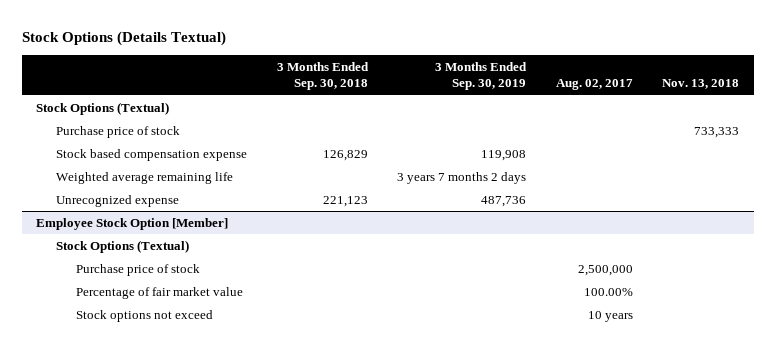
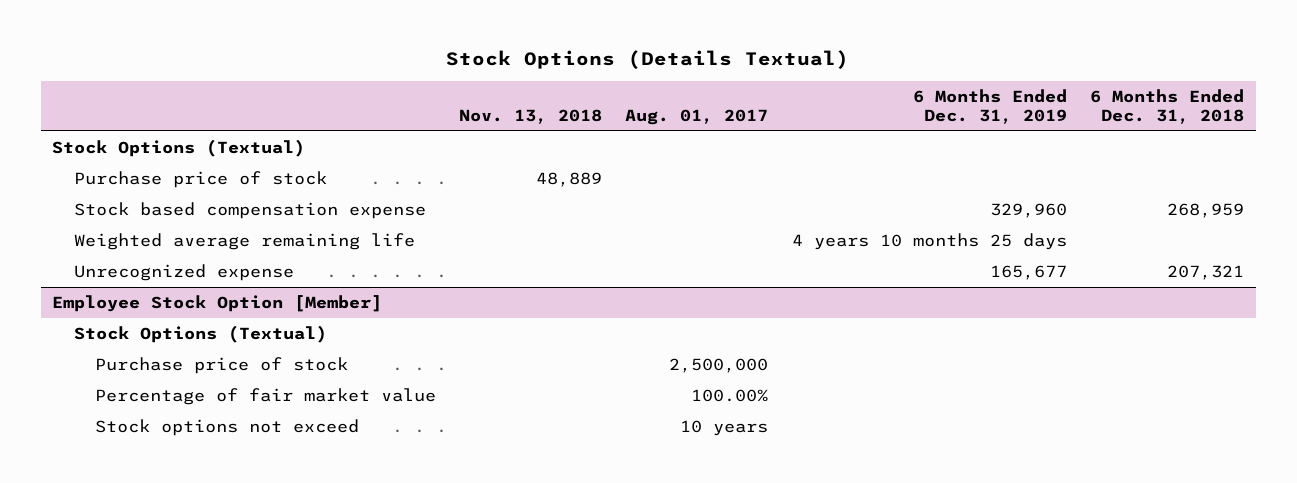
[276,61,369,91] 3 Months Ended Sep. 30, 2018 -> none
[435,61,528,91] 3 Months Ended Sep. 30, 2019 -> none
[555,79,633,91] Aug. 02, 2017 -> none
none -> [625,109,769,126] Aug. 01, 2017
none -> [912,89,1067,125] 6 Months Ended Dec. 31, 2019
none -> [1090,89,1245,125] 6 Months Ended Dec. 31, 2018
[694,126,740,138] 733,333 -> [536,171,603,187] 48,889

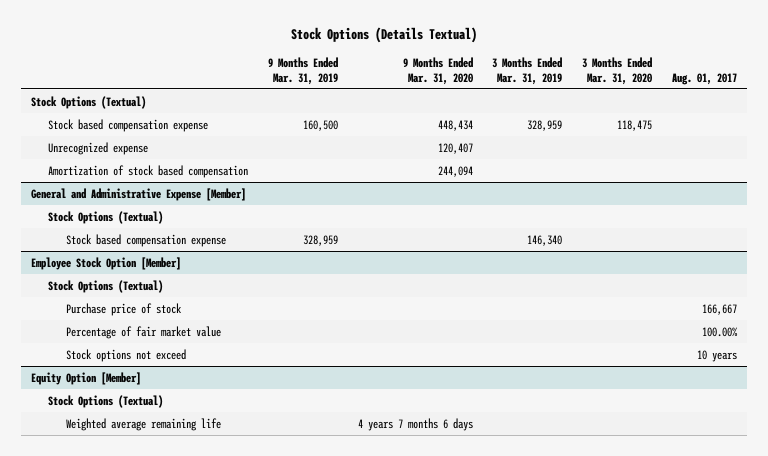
[459,109,603,125] Nov. 13, 2018 -> none
[912,89,1067,125] 6 Months Ended Dec. 31, 2019 -> none
[1090,89,1245,125] 6 Months Ended Dec. 31, 2018 -> none
none -> [267,57,338,85] 9 Months Ended Mar. 31, 2019
none -> [402,57,473,85] 9 Months Ended Mar. 31, 2020
none -> [492,57,563,85] 3 Months Ended Mar. 31, 2019
none -> [582,57,653,85] 3 Months Ended Mar. 31, 2020
[73,170,327,188] Purchase price of stock -> none
[73,232,415,250] Weighted average remaining life -> none
none -> [48,164,249,178] Amortization of stock based compensation
none -> [30,187,246,201] General and Administrative Expense [Member]
none -> [48,210,164,224] Stock Options (Textual)
none -> [65,233,226,247] Stock based compensation expense
[669,357,769,373] 2,500,000 -> [702,303,738,315] 166,667
none -> [30,371,141,385] Equity Option [Member]
none -> [48,394,164,408] Stock Options (Textual)
none -> [65,417,221,431] Weighted average remaining life

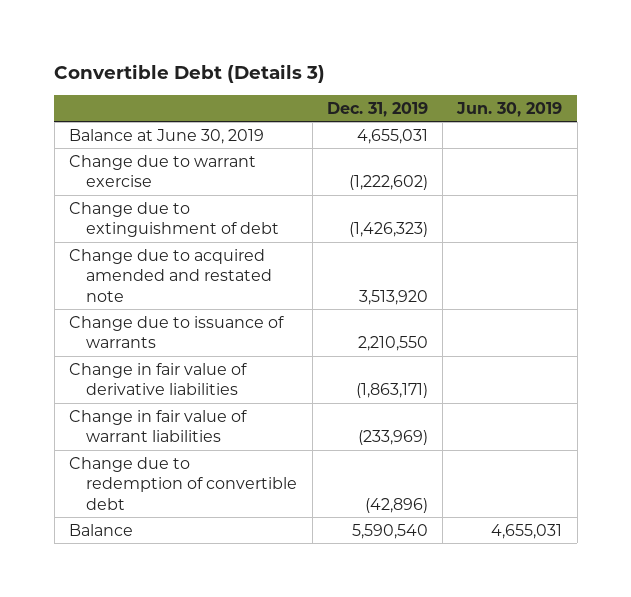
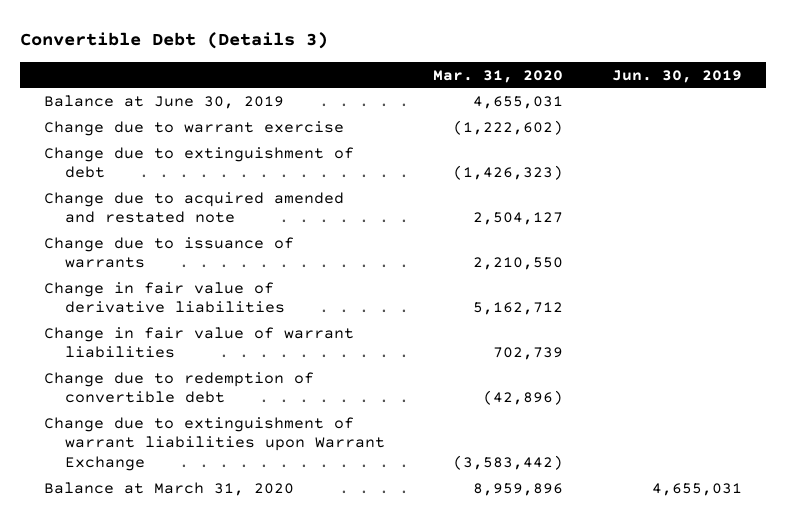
[326,102,428,118] Dec. 31, 2019 -> none
none -> [433,69,564,83] Mar. 31, 2020
none -> [44,416,385,472] Change due to extinguishment of warrant liabilities upon Warrant Exchange
[68,523,133,536] Balance -> [44,481,295,496] Balance at March 31, 2020

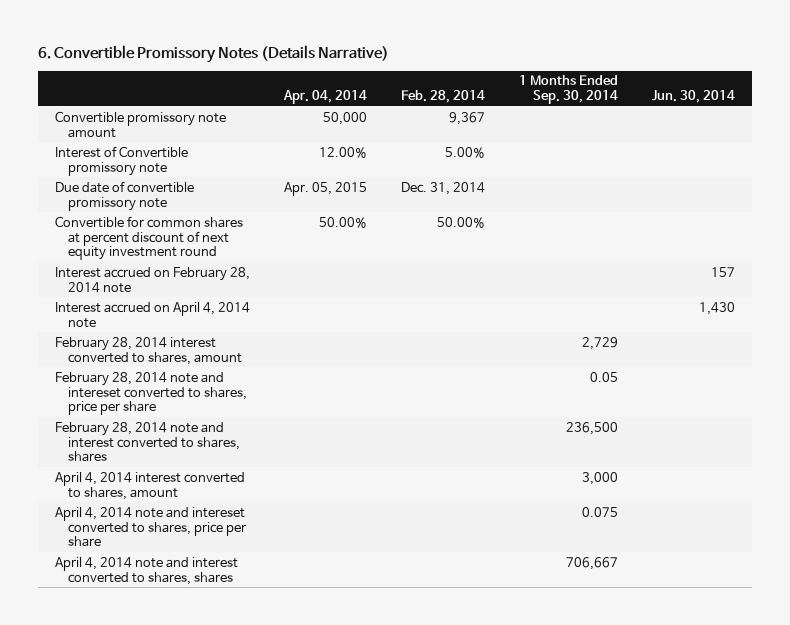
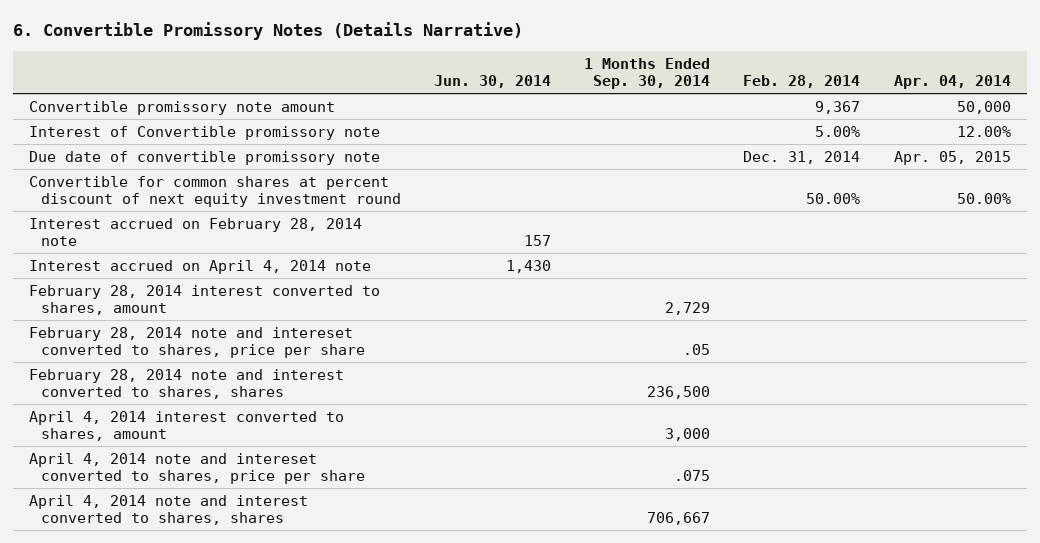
[590,371,619,382] 0.05 -> [683,344,711,356] .05
[582,506,619,517] 0.075 -> [674,470,711,482] .075

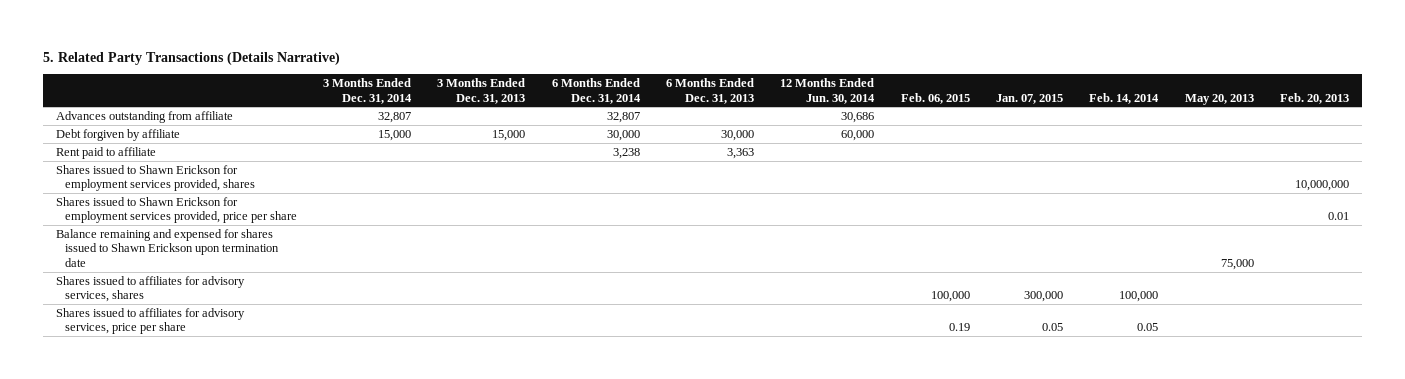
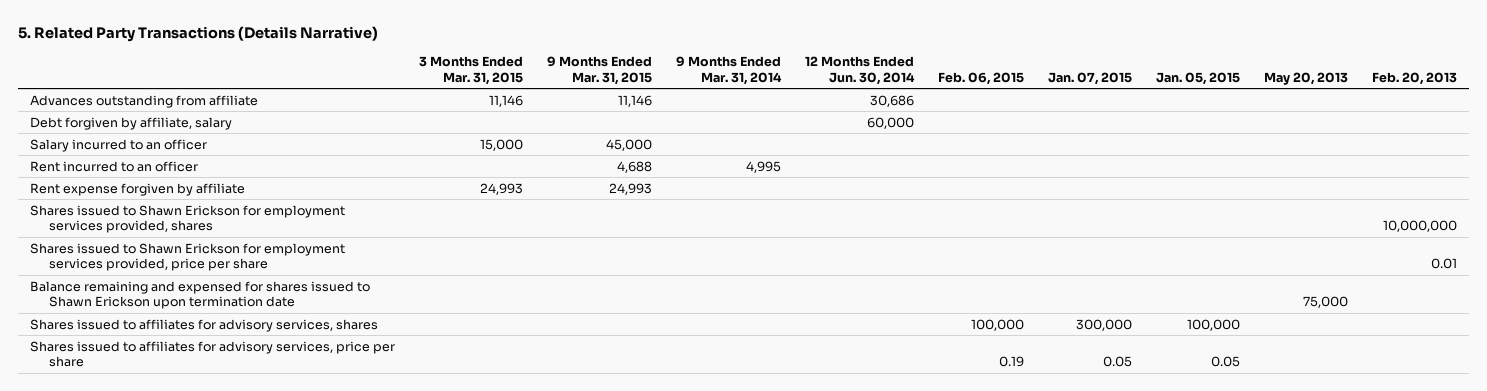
[322,78,412,104] 3 Months Ended Dec. 31, 2014 -> none
[437,78,526,104] 3 Months Ended Dec. 31, 2013 -> none
[551,78,641,104] 6 Months Ended Dec. 31, 2014 -> none
[665,78,754,104] 6 Months Ended Dec. 31, 2013 -> none
[1089,92,1160,104] Feb. 14, 2014 -> none
none -> [419,56,524,85] 3 Months Ended Mar. 31, 2015
none -> [547,56,653,85] 9 Months Ended Mar. 31, 2015
none -> [675,56,782,85] 9 Months Ended Mar. 31, 2014
none -> [1155,71,1240,85] Jan. 05, 2015
[55,146,156,159] Rent paid to affiliate -> none
[55,128,180,141] Debt forgiven by affiliate -> [30,116,233,130] Debt forgiven by affiliate, salary
none -> [30,138,208,152] Salary incurred to an officer
none -> [30,160,199,172] Rent incurred to an officer
none -> [30,182,246,196] Rent expense forgiven by affiliate

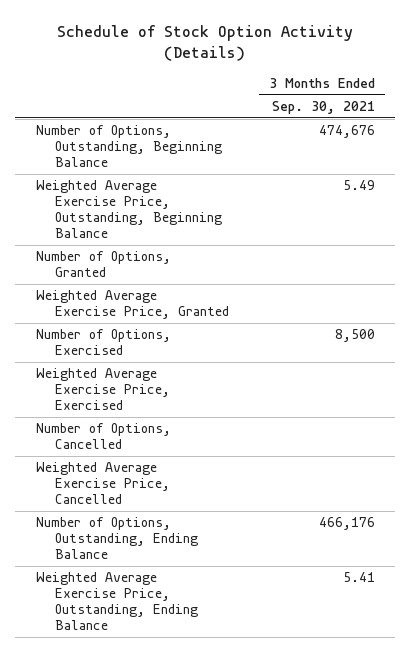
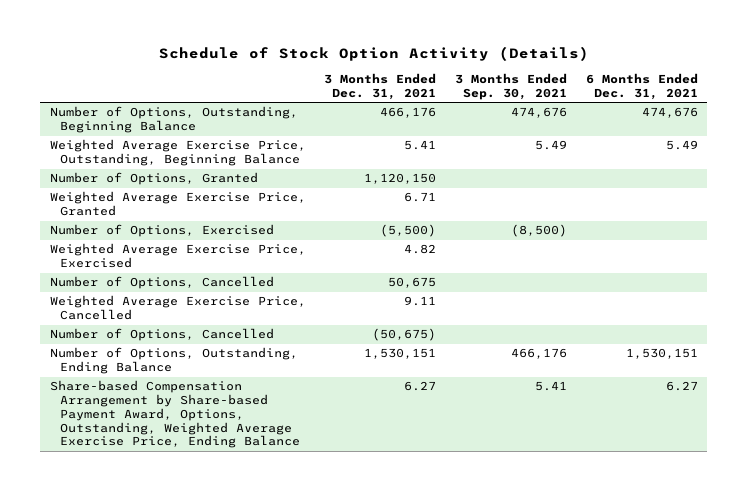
none -> [324,73,437,101] 3 Months Ended Dec. 31, 2021
none -> [585,73,698,101] 6 Months Ended Dec. 31, 2021
[335,329,376,343] 8,500 -> [510,224,567,238] (8,500)
none -> [49,328,274,342] Number of Options, Cancelled
[35,572,198,631] Weighted Average Exercise Price, Outstanding, Ending Balance -> [49,380,300,449] Share-based Compensation Arrangement by Share-based Payment Award, Options, Outstanding, Weighted Average Exercise Price, Ending Balance

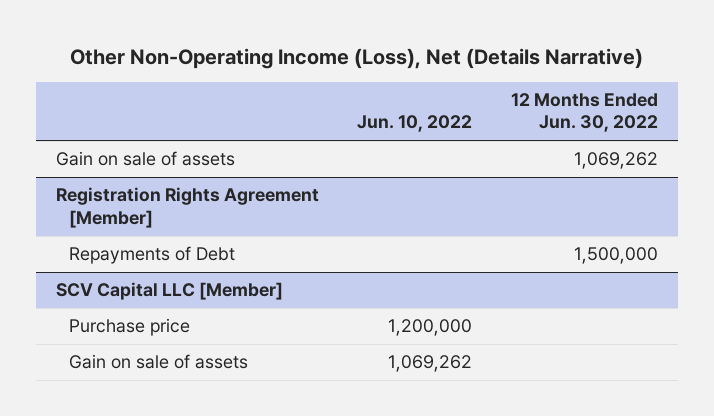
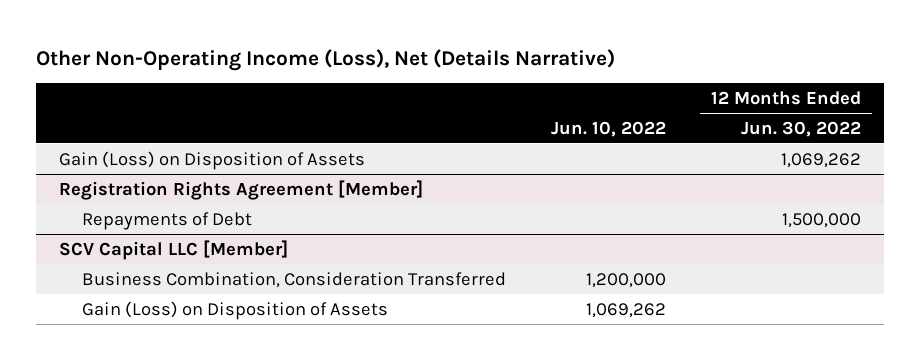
[55,151,235,167] Gain on sale of assets -> [58,150,365,170] Gain (Loss) on Disposition of Assets
[69,318,191,337] Purchase price -> [81,271,506,288] Business Combination, Consideration Transferred
[69,354,249,370] Gain on sale of assets -> [81,300,388,320] Gain (Loss) on Disposition of Assets

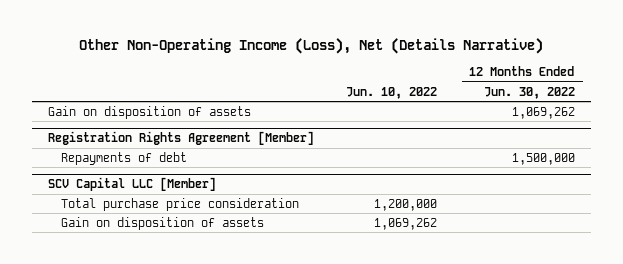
[58,150,365,170] Gain (Loss) on Disposition of Assets -> [48,105,252,119] Gain on disposition of assets
[81,211,252,230] Repayments of Debt -> [61,151,188,165] Repayments of debt
[81,271,506,288] Business Combination, Consideration Transferred -> [61,197,300,211] Total purchase price consideration
[81,300,388,320] Gain (Loss) on Disposition of Assets -> [61,216,265,230] Gain on disposition of assets

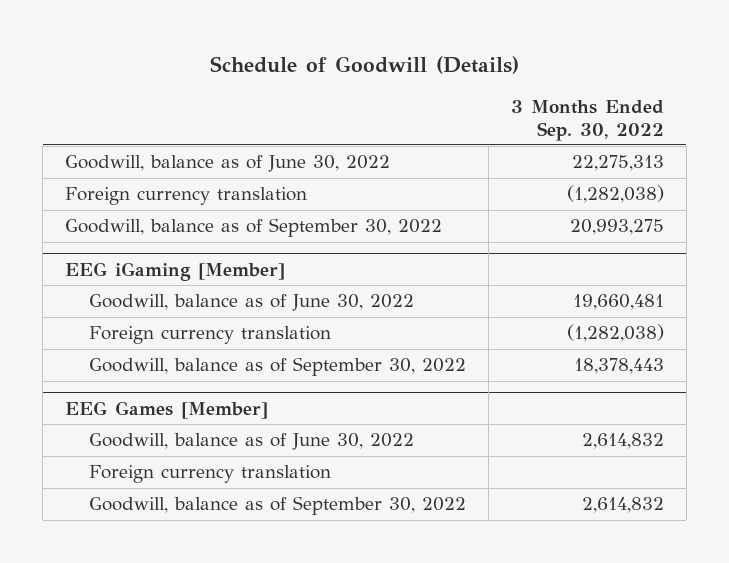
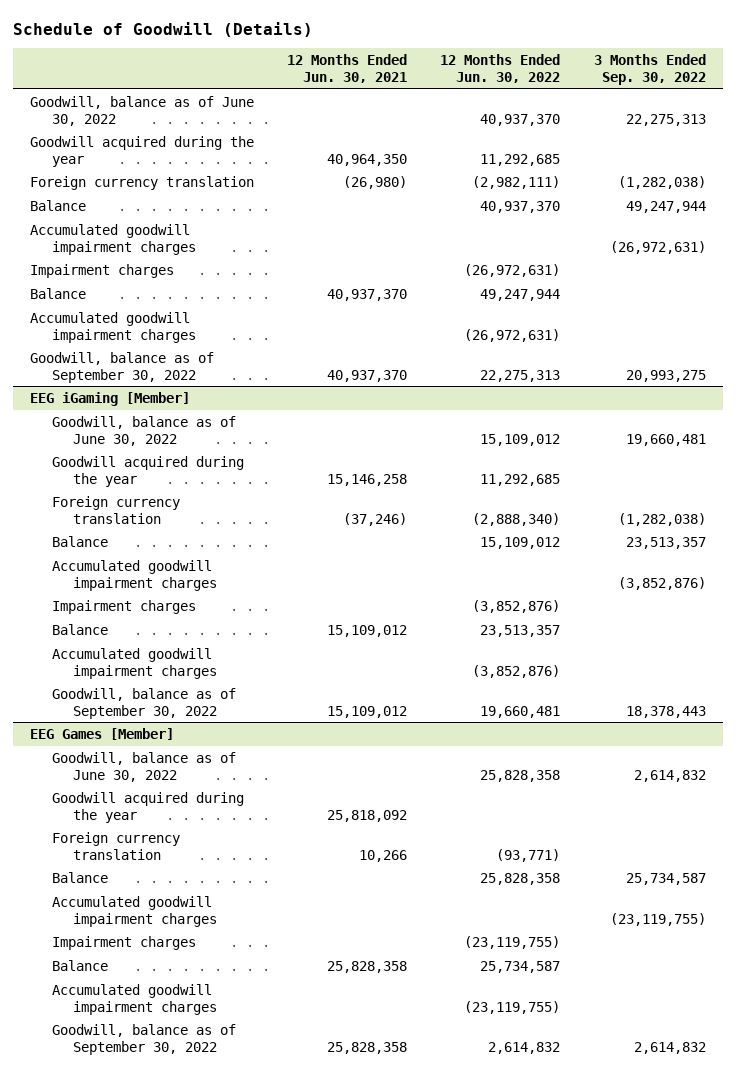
none -> [287,54,408,84] 12 Months Ended Jun. 30, 2021
none -> [440,54,561,84] 12 Months Ended Jun. 30, 2022
none -> [29,135,254,167] Goodwill acquired during the year
none -> [29,199,86,211] Balance
none -> [29,223,196,255] Accumulated goodwill impairment charges
none -> [29,263,174,278] Impairment charges
none -> [29,287,86,299] Balance
none -> [29,311,196,343] Accumulated goodwill impairment charges
none -> [51,455,244,487] Goodwill acquired during the year
none -> [51,535,108,547] Balance
none -> [51,559,218,591] Accumulated goodwill impairment charges
none -> [51,599,196,614] Impairment charges
none -> [51,623,108,635] Balance
none -> [51,647,218,679] Accumulated goodwill impairment charges
none -> [51,791,244,823] Goodwill acquired during the year
none -> [51,871,108,883] Balance
none -> [51,895,218,927] Accumulated goodwill impairment charges
none -> [51,935,196,950] Impairment charges
none -> [51,959,108,971] Balance
none -> [51,983,218,1015] Accumulated goodwill impairment charges

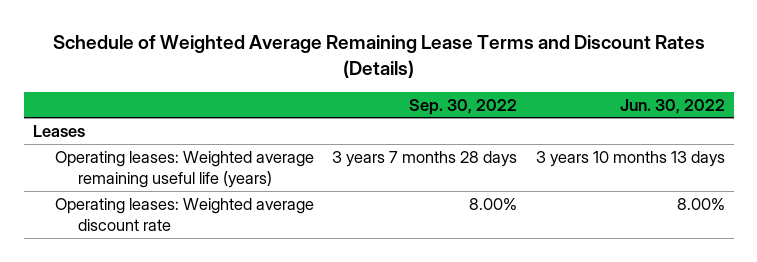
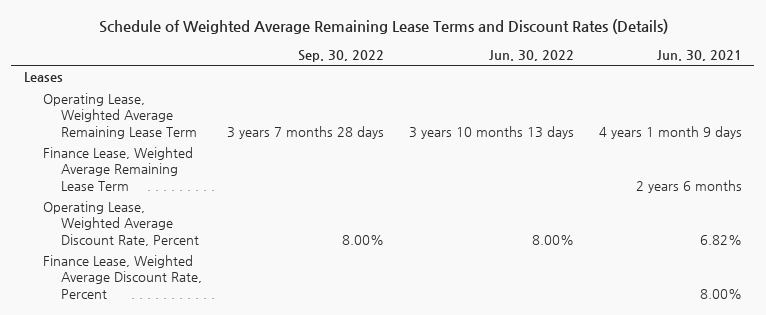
none -> [656,49,742,61] Jun. 30, 2021
[55,150,315,188] Operating leases: Weighted average remaining useful life (years) -> [42,93,198,139] Operating Lease, Weighted Average Remaining Lease Term
none -> [42,147,193,191] Finance Lease, Weighted Average Remaining Lease Term
[55,197,315,231] Operating leases: Weighted average discount rate -> [42,201,200,246] Operating Lease, Weighted Average Discount Rate, Percent
none -> [42,255,203,299] Finance Lease, Weighted Average Discount Rate, Percent

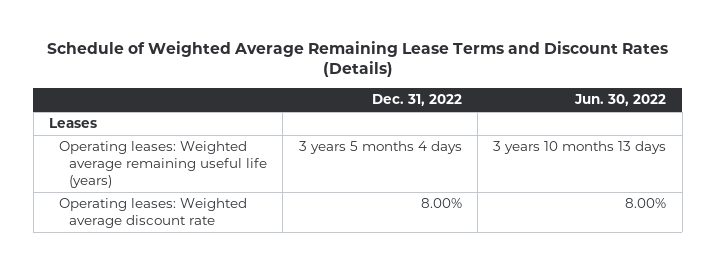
[298,49,385,62] Sep. 30, 2022 -> none
[656,49,742,61] Jun. 30, 2021 -> none
none -> [371,94,462,107] Dec. 31, 2022
[42,147,193,191] Finance Lease, Weighted Average Remaining Lease Term -> none
[42,255,203,299] Finance Lease, Weighted Average Discount Rate, Percent -> none
[42,93,198,139] Operating Lease, Weighted Average Remaining Lease Term -> [59,141,268,189] Operating leases: Weighted average remaining useful life (years)
[42,201,200,246] Operating Lease, Weighted Average Discount Rate, Percent -> [59,198,248,229] Operating leases: Weighted average discount rate

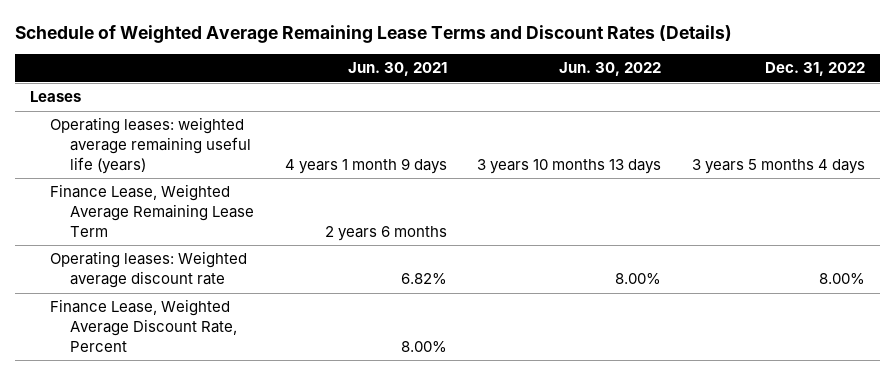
none -> [347,62,447,77] Jun. 30, 2021
[59,141,268,189] Operating leases: Weighted average remaining useful life (years) -> [50,117,252,174] Operating leases: weighted average remaining useful life (years)
none -> [50,184,255,237] Finance Lease, Weighted Average Remaining Lease Term
none -> [50,299,238,352] Finance Lease, Weighted Average Discount Rate, Percent

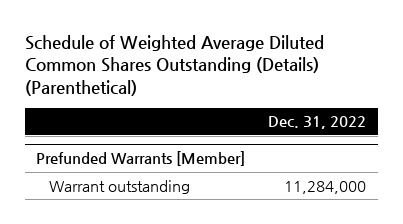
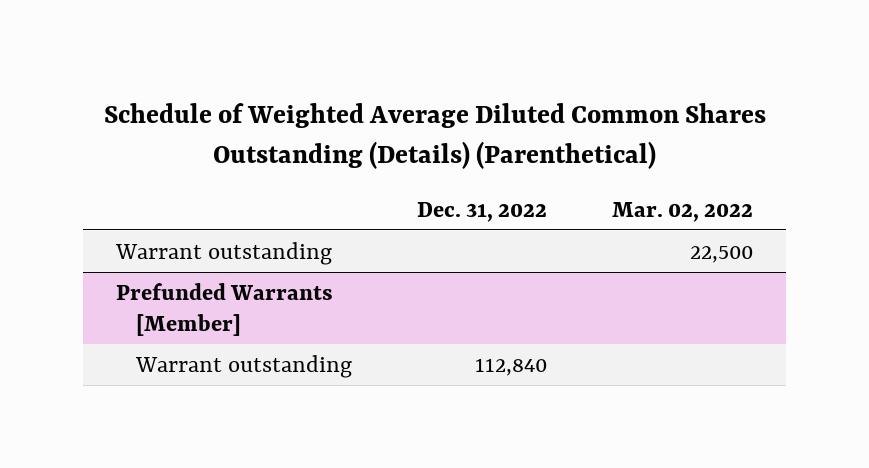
none -> [612,201,754,222] Mar. 02, 2022
none -> [114,241,332,265] Warrant outstanding
[284,180,367,194] 11,284,000 -> [474,357,547,376] 112,840

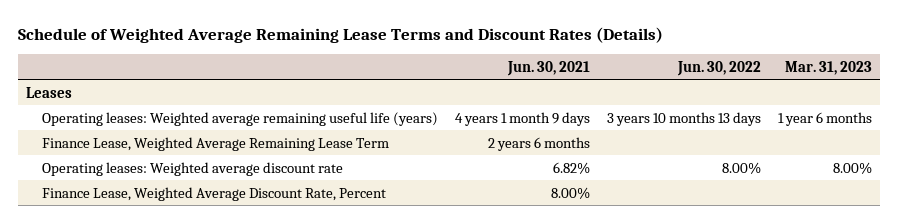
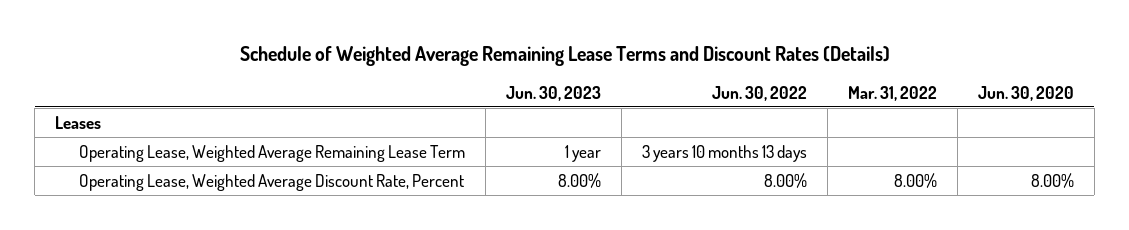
[507,60,591,76] Jun. 30, 2021 -> none
[784,60,872,75] Mar. 31, 2023 -> none
none -> [506,85,602,101] Jun. 30, 2023
none -> [847,85,937,101] Mar. 31, 2022
none -> [977,85,1074,101] Jun. 30, 2020
[42,136,390,151] Finance Lease, Weighted Average Remaining Lease Term -> none
[42,186,387,201] Finance Lease, Weighted Average Discount Rate, Percent -> none
[42,111,439,126] Operating leases: Weighted average remaining useful life (years) -> [79,144,466,162] Operating Lease, Weighted Average Remaining Lease Term
[42,161,344,176] Operating leases: Weighted average discount rate -> [79,173,465,191] Operating Lease, Weighted Average Discount Rate, Percent

